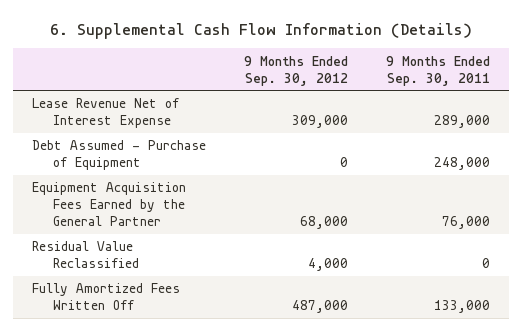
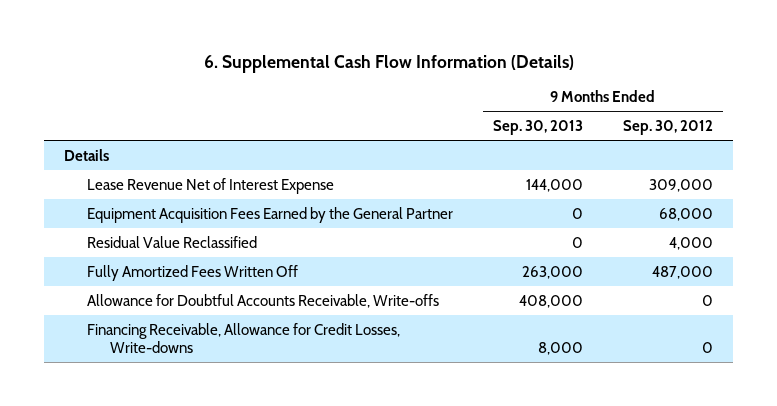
[386,55,491,86] 9 Months Ended Sep. 30, 2011 -> none
none -> [493,120,584,136] Sep. 30, 2013
none -> [64,148,110,161] Details
[32,140,207,171] Debt Assumed - Purchase of Equipment -> none
none -> [87,293,440,308] Allowance for Doubtful Accounts Receivable, Write-offs
none -> [87,322,401,354] Financing Receivable, Allowance for Credit Losses, Write-downs

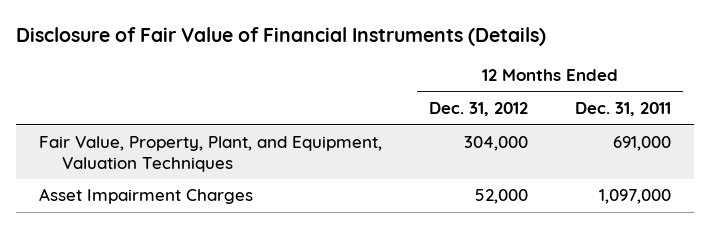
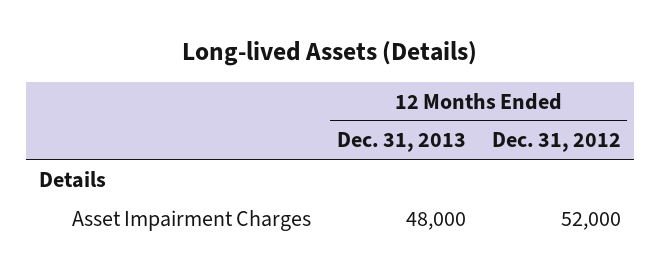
[15,26,546,46] Disclosure of Fair Value of Financial Instruments (Details) -> [181,41,477,67] Long-lived Assets (Details)
[574,102,671,117] Dec. 31, 2011 -> none
none -> [336,132,466,153] Dec. 31, 2013
[38,136,382,172] Fair Value, Property, Plant, and Equipment, Valuation Techniques -> none
none -> [39,170,107,188] Details

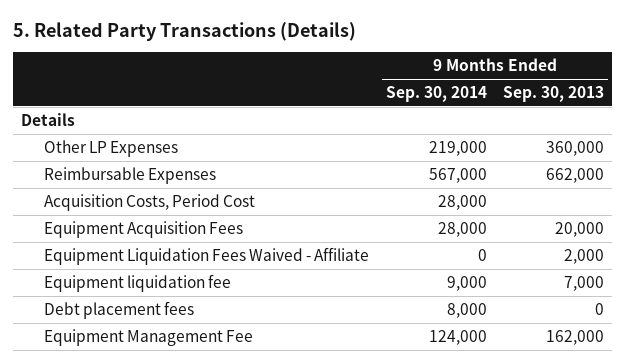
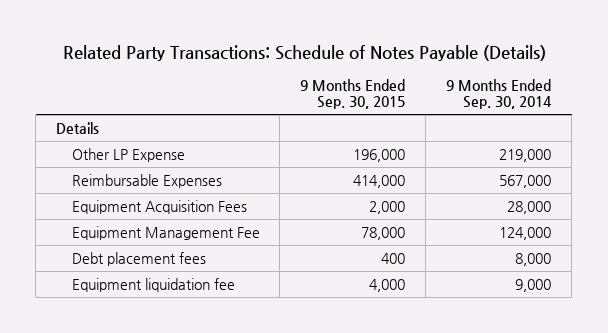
[12,21,356,41] 5. Related Party Transactions (Details) -> [62,44,546,61] Related Party Transactions: Schedule of Notes Payable (Details)
[503,86,605,103] Sep. 30, 2013 -> none
none -> [300,78,406,110] 9 Months Ended Sep. 30, 2015
[44,139,179,157] Other LP Expenses -> [71,147,185,162] Other LP Expense
[44,193,256,211] Acquisition Costs, Period Cost -> none
[44,246,370,265] Equipment Liquidation Fees Waived - Affiliate -> none
[44,300,195,319] Debt placement fees -> [71,251,206,266] Debt placement fees
[44,273,232,292] Equipment liquidation fee -> [71,277,235,292] Equipment liquidation fee

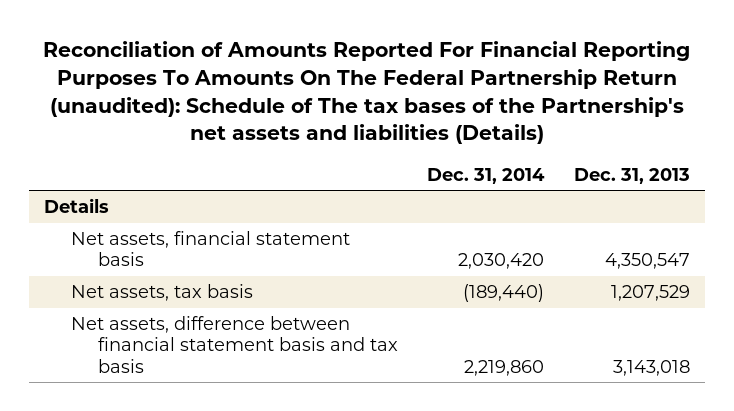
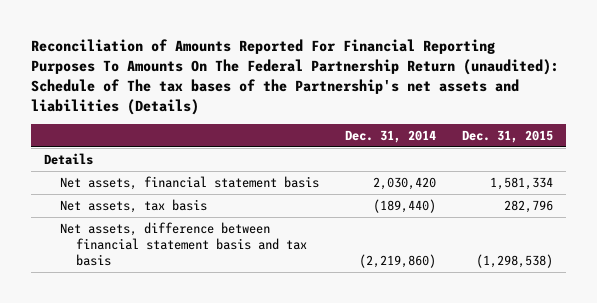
[573,167,690,184] Dec. 31, 2013 -> none
none -> [462,129,554,143] Dec. 31, 2015
[464,359,545,376] 2,219,860 -> [359,253,437,268] (2,219,860)

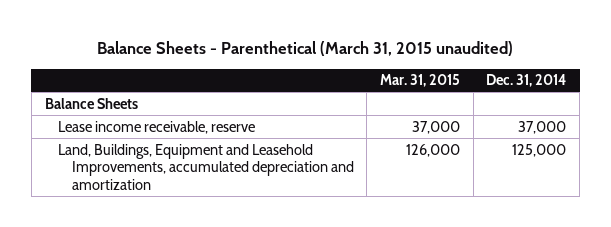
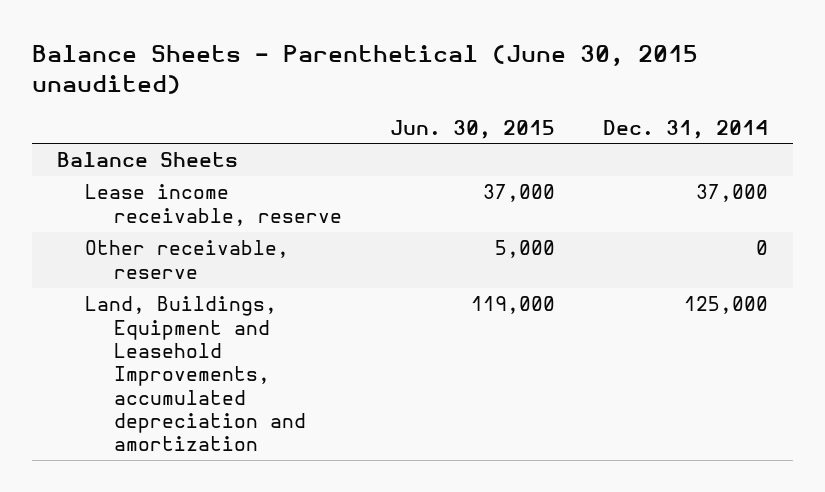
[97,41,514,57] Balance Sheets - Parenthetical (March 31, 2015 unaudited) -> [32,45,699,94] Balance Sheets - Parenthetical (June 30, 2015 unaudited)
[380,74,461,88] Mar. 31, 2015 -> none
none -> [390,119,556,139] Jun. 30, 2015
none -> [85,240,290,279] Other receivable, reserve

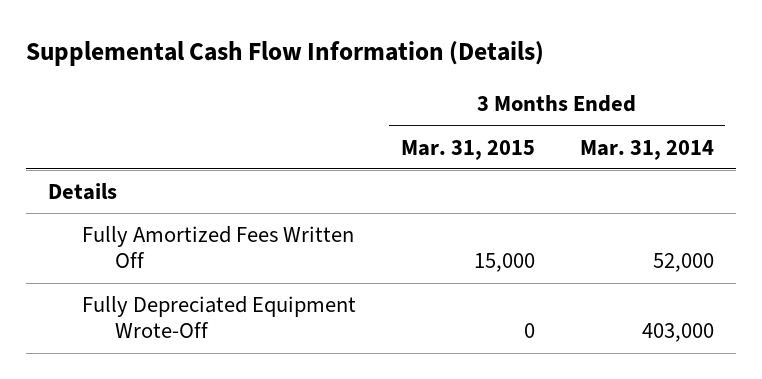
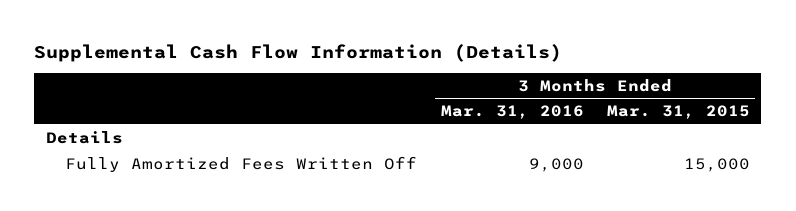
[579,139,714,160] Mar. 31, 2014 -> none
none -> [440,105,584,120] Mar. 31, 2016
[81,295,356,339] Fully Depreciated Equipment Wrote-Off -> none

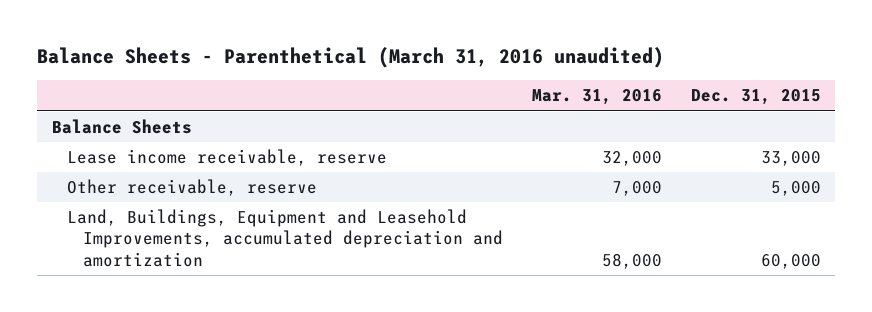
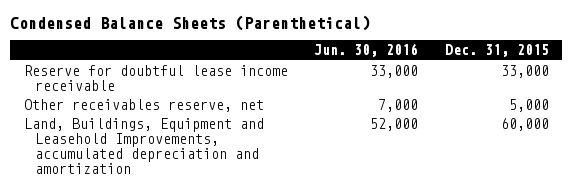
[37,47,665,69] Balance Sheets - Parenthetical (March 31, 2016 unaudited) -> [10,14,371,31] Condensed Balance Sheets (Parenthetical)
[531,89,662,106] Mar. 31, 2016 -> none
none -> [314,43,419,58] Jun. 30, 2016
[51,119,192,135] Balance Sheets -> none
[67,179,318,197] Other receivable, reserve -> none
[67,149,388,167] Lease income receivable, reserve -> [23,65,288,91] Reserve for doubtful lease income receivable
none -> [23,99,264,113] Other receivables reserve, net

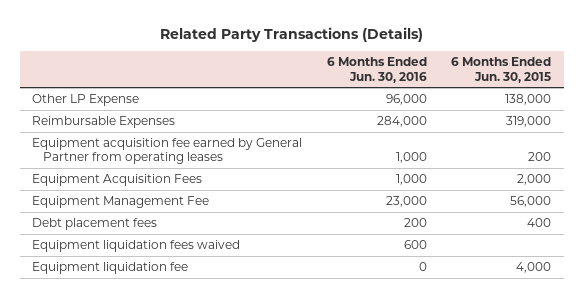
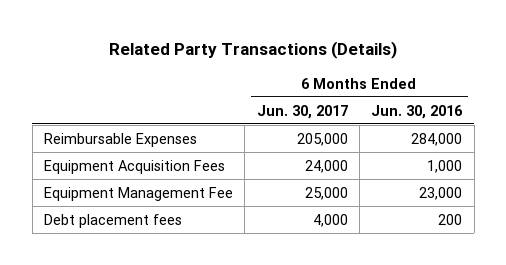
[451,57,552,83] 6 Months Ended Jun. 30, 2015 -> none
none -> [256,104,348,119] Jun. 30, 2017
[32,94,140,107] Other LP Expense -> none
[32,138,303,165] Equipment acquisition fee earned by General Partner from operating leases -> none
[32,240,241,253] Equipment liquidation fees waived -> none
[32,262,189,275] Equipment liquidation fee -> none

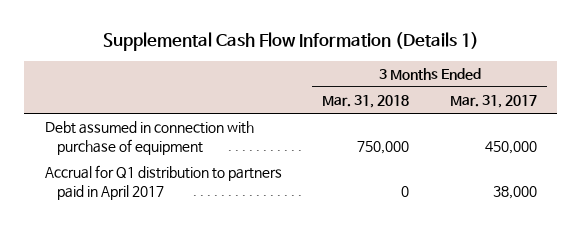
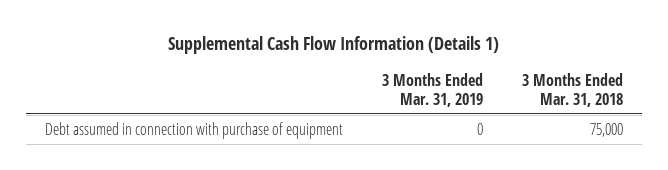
[449,95,537,109] Mar. 31, 2017 -> none
none -> [381,72,483,107] 3 Months Ended Mar. 31, 2019
[44,165,282,200] Accrual for Q1 distribution to partners paid in April 2017 -> none
[357,140,410,154] 750,000 -> [589,122,623,137] 75,000

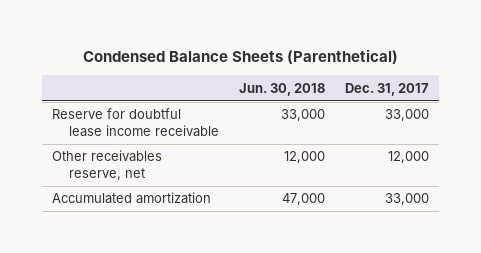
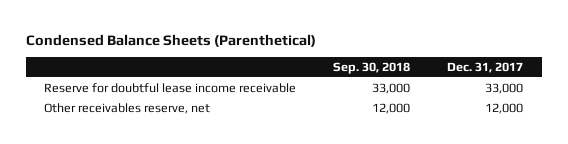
[238,82,325,96] Jun. 30, 2018 -> none
none -> [333,62,411,75] Sep. 30, 2018
[52,192,212,205] Accumulated amortization -> none

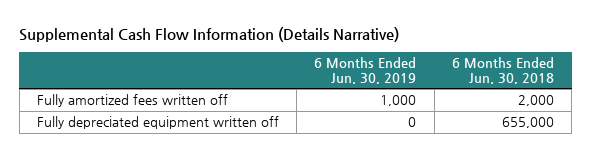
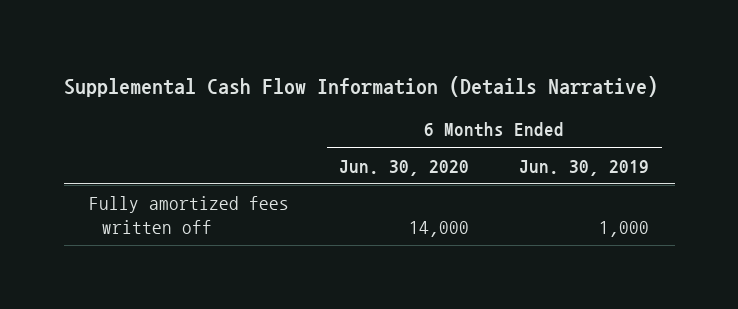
[452,57,555,85] 6 Months Ended Jun. 30, 2018 -> none
none -> [339,159,470,176] Jun. 30, 2020
[36,116,279,130] Fully depreciated equipment written off -> none

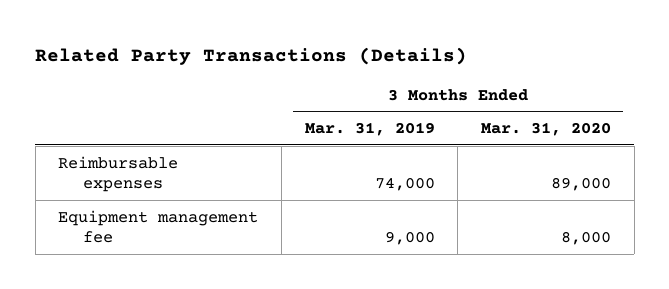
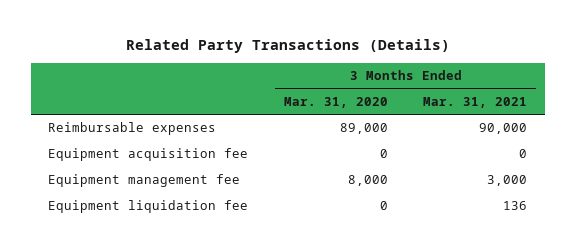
[304,122,435,137] Mar. 31, 2019 -> none
none -> [423,97,528,109] Mar. 31, 2021
none -> [48,148,249,162] Equipment acquisition fee
none -> [48,200,249,214] Equipment liquidation fee

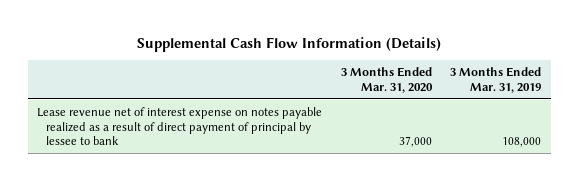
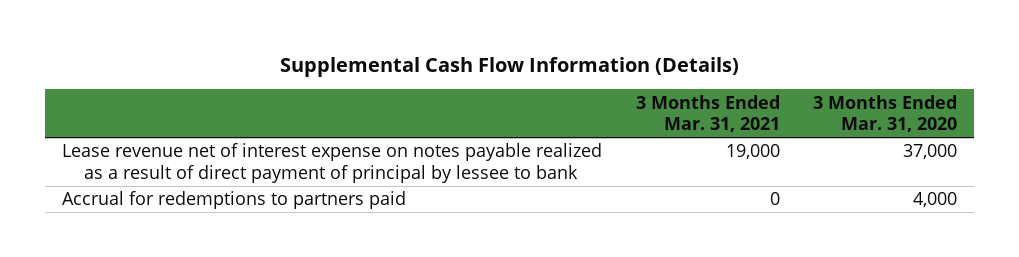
[450,67,542,93] 3 Months Ended Mar. 31, 2019 -> none
none -> [635,94,780,133] 3 Months Ended Mar. 31, 2021
none -> [62,191,407,210] Accrual for redemptions to partners paid

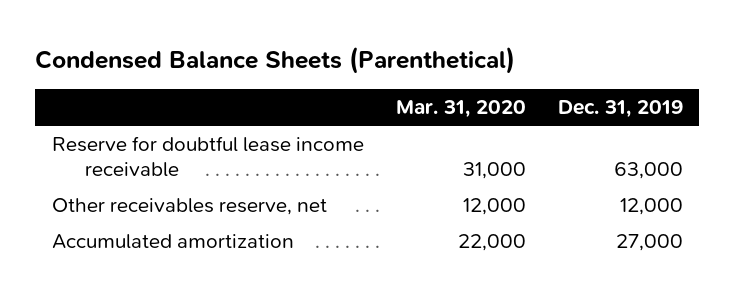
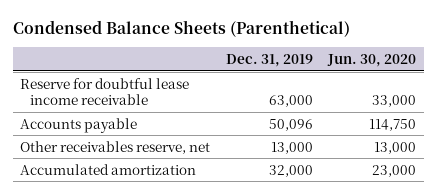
[395,100,526,119] Mar. 31, 2020 -> none
none -> [327,53,417,67] Jun. 30, 2020
none -> [20,117,138,133] Accounts payable
[620,198,684,216] 12,000 -> [270,141,313,154] 13,000
[616,234,684,252] 27,000 -> [268,164,313,177] 32,000

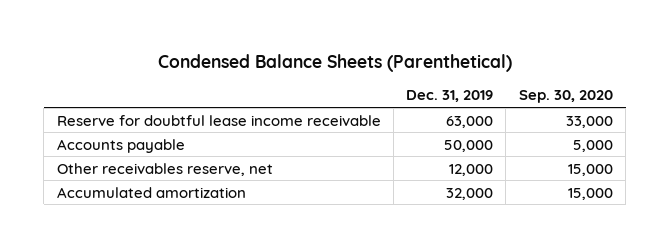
[327,53,417,67] Jun. 30, 2020 -> none
none -> [518,90,613,104] Sep. 30, 2020
[268,118,313,131] 50,096 -> [444,139,494,152] 50,000
[270,141,313,154] 13,000 -> [449,163,494,176] 12,000

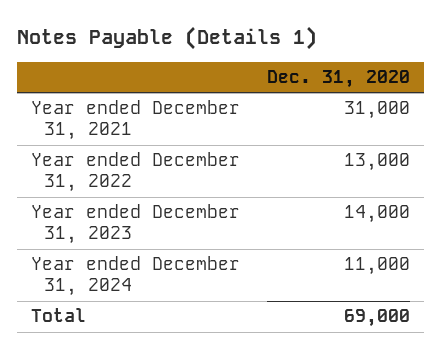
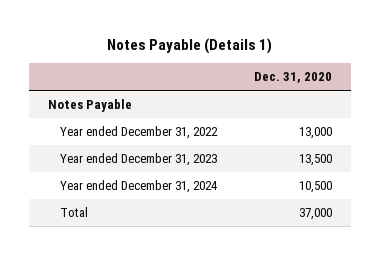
[30,100,240,141] Year ended December 31, 2021 -> none
none -> [47,99,132,113] Notes Payable
[344,205,411,224] 14,000 -> [299,154,333,167] 13,500
[344,257,411,276] 11,000 -> [299,181,333,194] 10,500
[344,309,411,328] 69,000 -> [299,208,333,221] 37,000

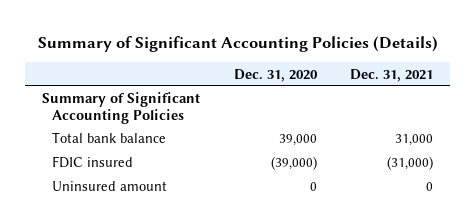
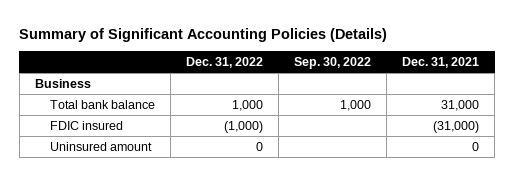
[233,68,318,82] Dec. 31, 2020 -> none
none -> [185,56,263,68] Dec. 31, 2022
none -> [293,56,371,69] Sep. 30, 2022
[42,92,201,125] Summary of Significant Accounting Policies -> [34,78,91,88] Business

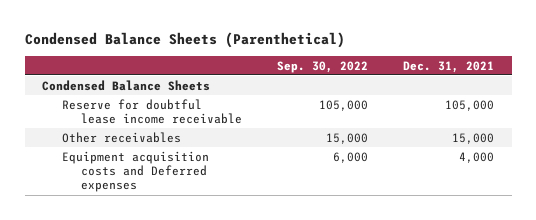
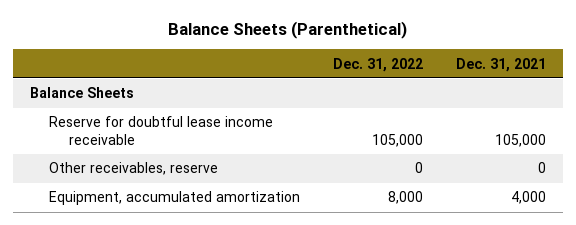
[24,31,345,48] Condensed Balance Sheets (Parenthetical) -> [167,21,407,40] Balance Sheets (Parenthetical)
[277,60,369,73] Sep. 30, 2022 -> none
none -> [333,57,424,72] Dec. 31, 2022
[42,79,211,91] Condensed Balance Sheets -> [29,87,134,99] Balance Sheets
[61,131,181,143] Other receivables -> [49,162,219,176] Other receivables, reserve
[452,132,495,144] 15,000 -> [538,162,547,174] 0
[61,150,209,193] Equipment acquisition costs and Deferred expenses -> [49,191,301,206] Equipment, accumulated amortization

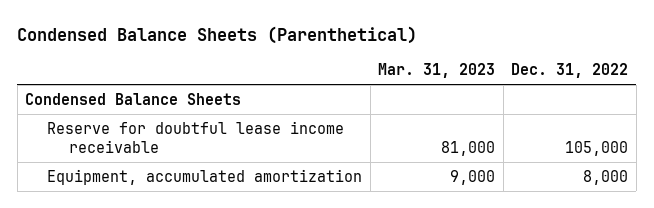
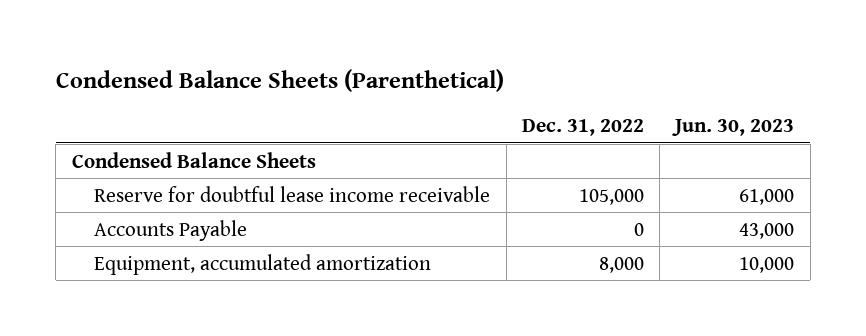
[378,63,496,79] Mar. 31, 2023 -> none
none -> [672,119,795,137] Jun. 30, 2023
none -> [94,219,248,241] Accounts Payable

